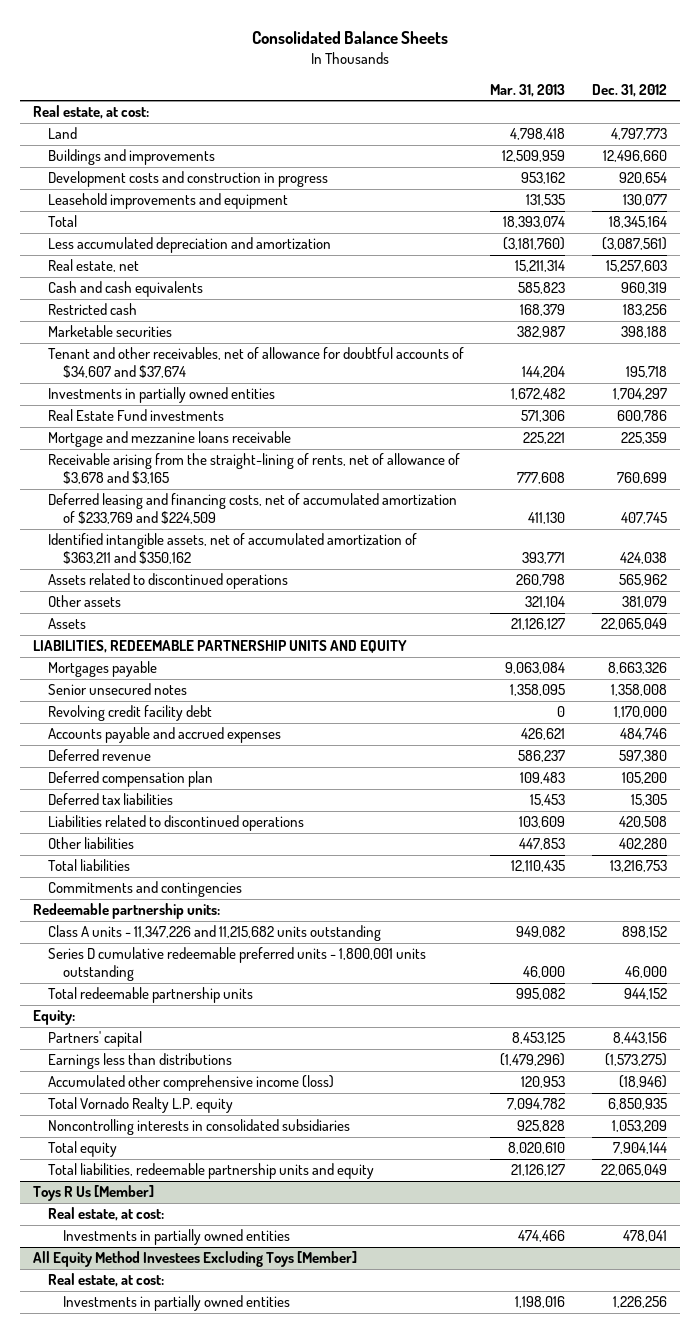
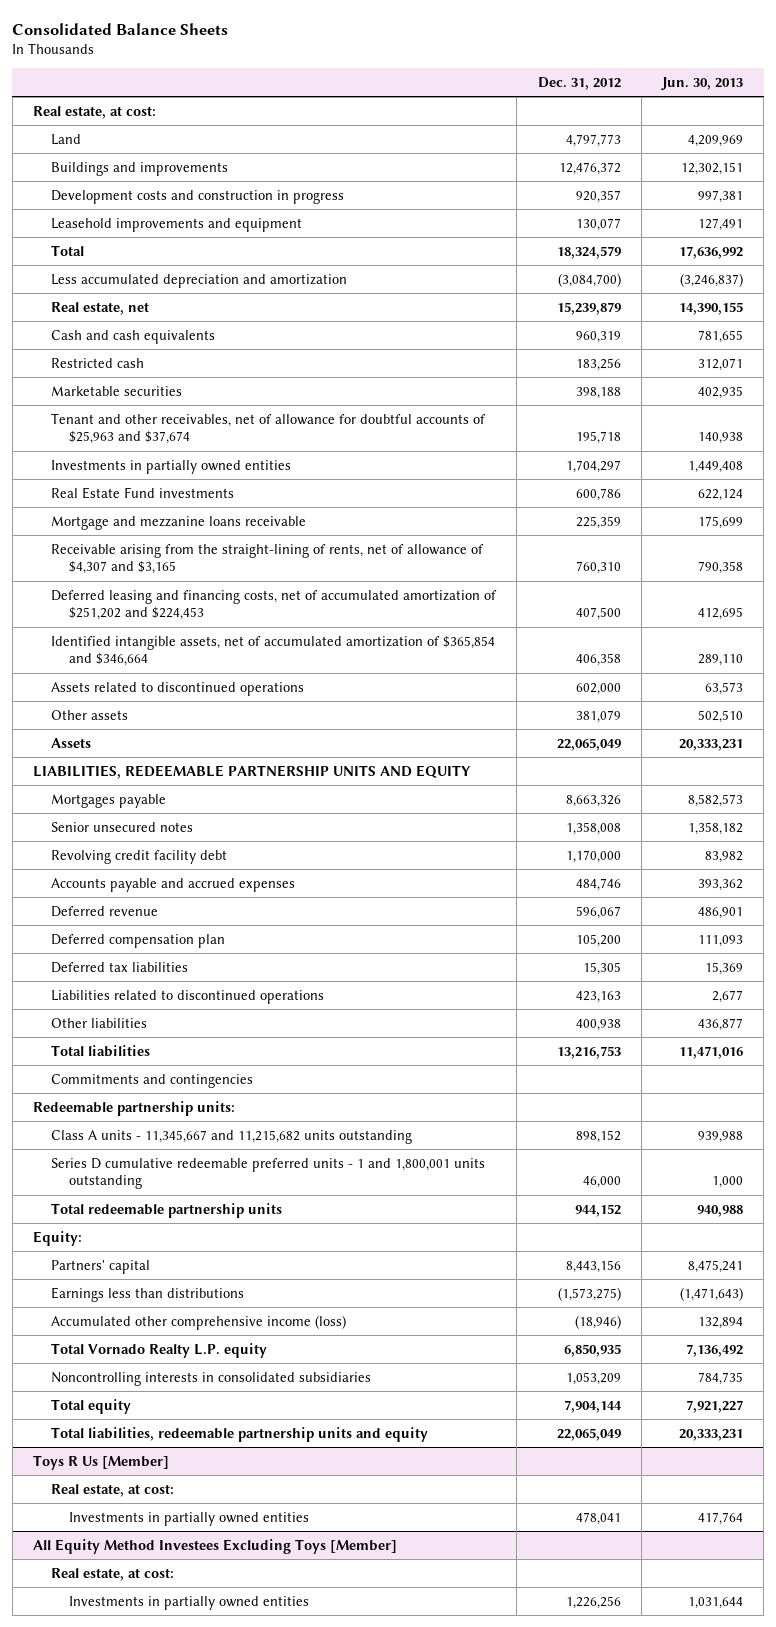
[490,84,566,98] Mar. 31, 2013 -> none
none -> [661,76,744,90] Jun. 30, 2013
[602,150,667,163] 12,496,660 -> [558,161,621,175] 12,476,372
[618,172,667,185] 920,654 -> [575,189,621,203] 920,357
[608,216,667,229] 18,345,164 -> [556,245,621,259] 18,324,579
[601,237,667,251] (3,087,561) -> [557,272,621,287] (3,084,700)
[605,260,667,273] 15,257,603 -> [556,301,621,315] 15,239,879
[48,347,465,379] Tenant and other receivables, net of allowance for doubtful accounts of $34,607 and $37,674 -> [51,412,487,445] Tenant and other receivables, net of allowance for doubtful accounts of $25,963 and $37,674
[48,453,461,485] Receivable arising from the straight-lining of rents, net of allowance of $3,678 and $3,165 -> [51,543,485,575] Receivable arising from the straight-lining of rents, net of allowance of $4,307 and $3,165
[616,472,667,485] 760,699 -> [575,561,621,575] 760,310
[48,493,458,525] Deferred leasing and financing costs, net of accumulated amortization of $233,769 and $224,509 -> [51,589,498,621] Deferred leasing and financing costs, net of accumulated amortization of $251,202 and $224,453
[620,512,667,525] 407,745 -> [575,607,621,621] 407,500
[48,533,418,565] Identified intangible assets, net of accumulated amortization of $363,211 and $350,162 -> [51,635,496,667] Identified intangible assets, net of accumulated amortization of $365,854 and $346,664
[619,552,667,565] 424,038 -> [575,653,621,667] 406,358
[618,574,667,587] 565,962 -> [575,682,621,695] 602,000
[618,750,667,763] 597,380 -> [575,905,621,919] 596,067
[618,816,667,829] 420,508 -> [575,990,621,1003] 423,163
[618,838,667,851] 402,280 -> [575,1018,621,1031] 400,938
[48,925,382,942] Class A units - 11,347,226 and 11,215,682 units outstanding -> [51,1129,413,1144] Class A units - 11,345,667 and 11,215,682 units outstanding
[48,947,427,982] Series D cumulative redeemable preferred units - 1,800,001 units outstanding -> [51,1157,486,1190] Series D cumulative redeemable preferred units - 1 and 1,800,001 units outstanding

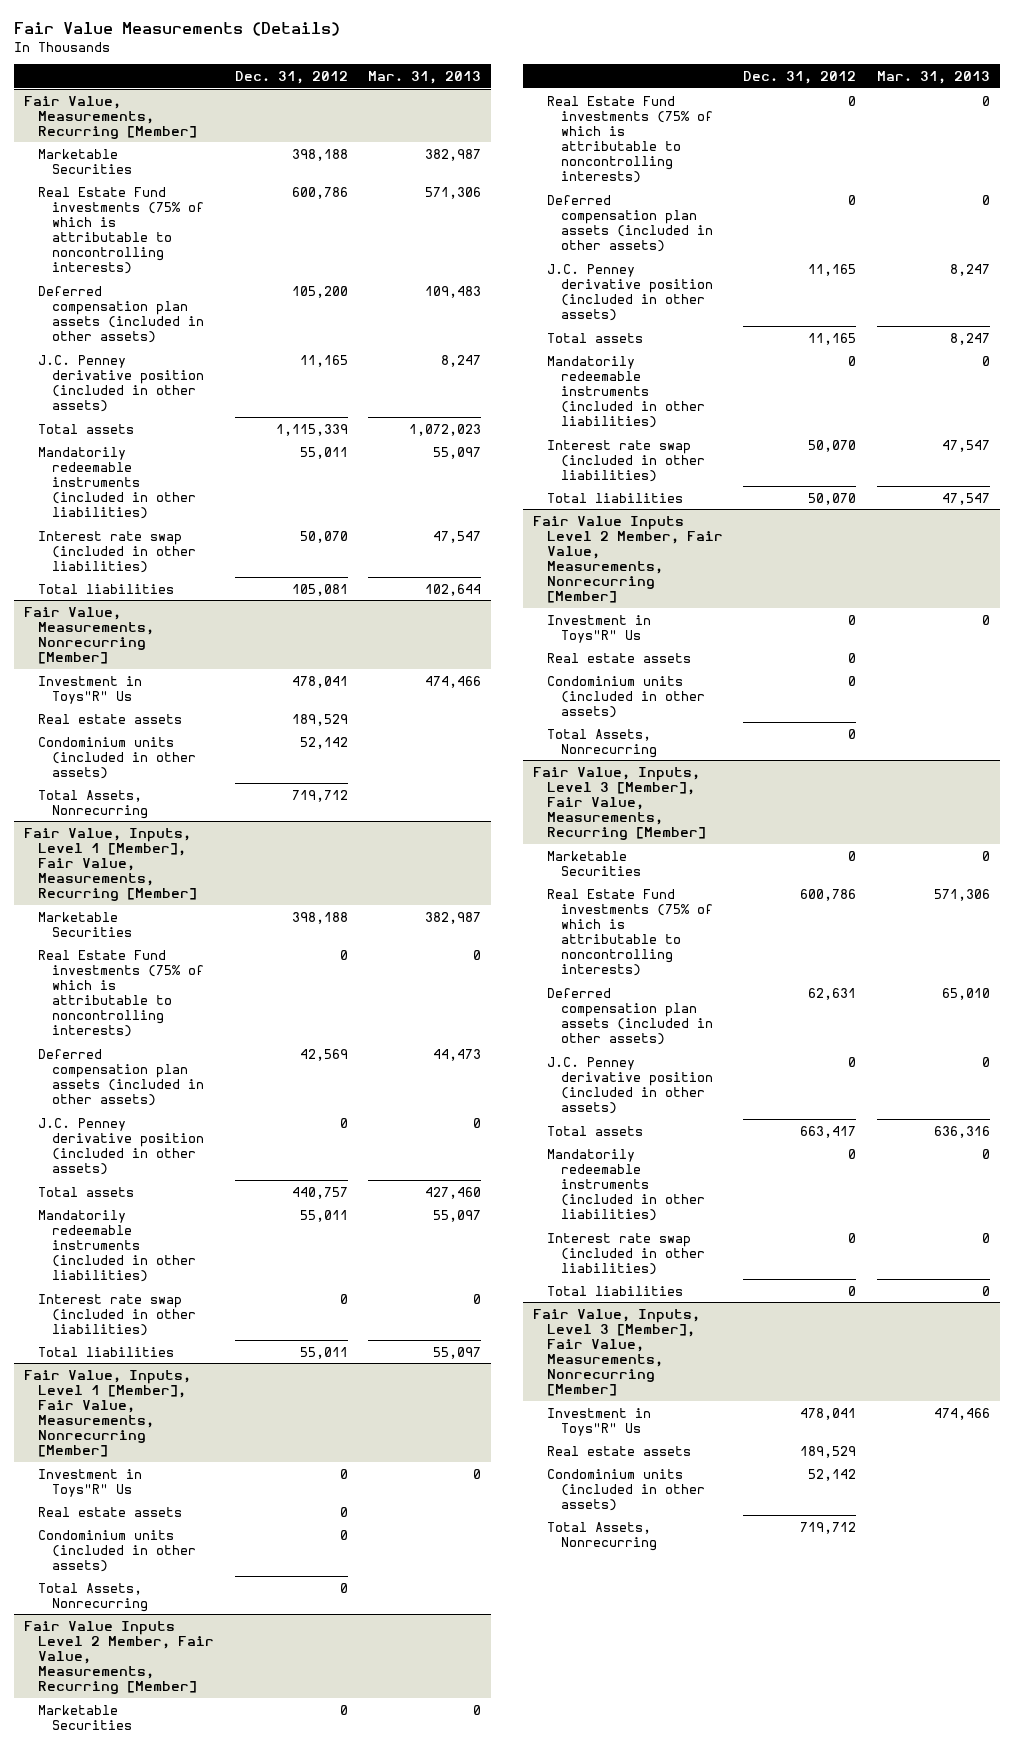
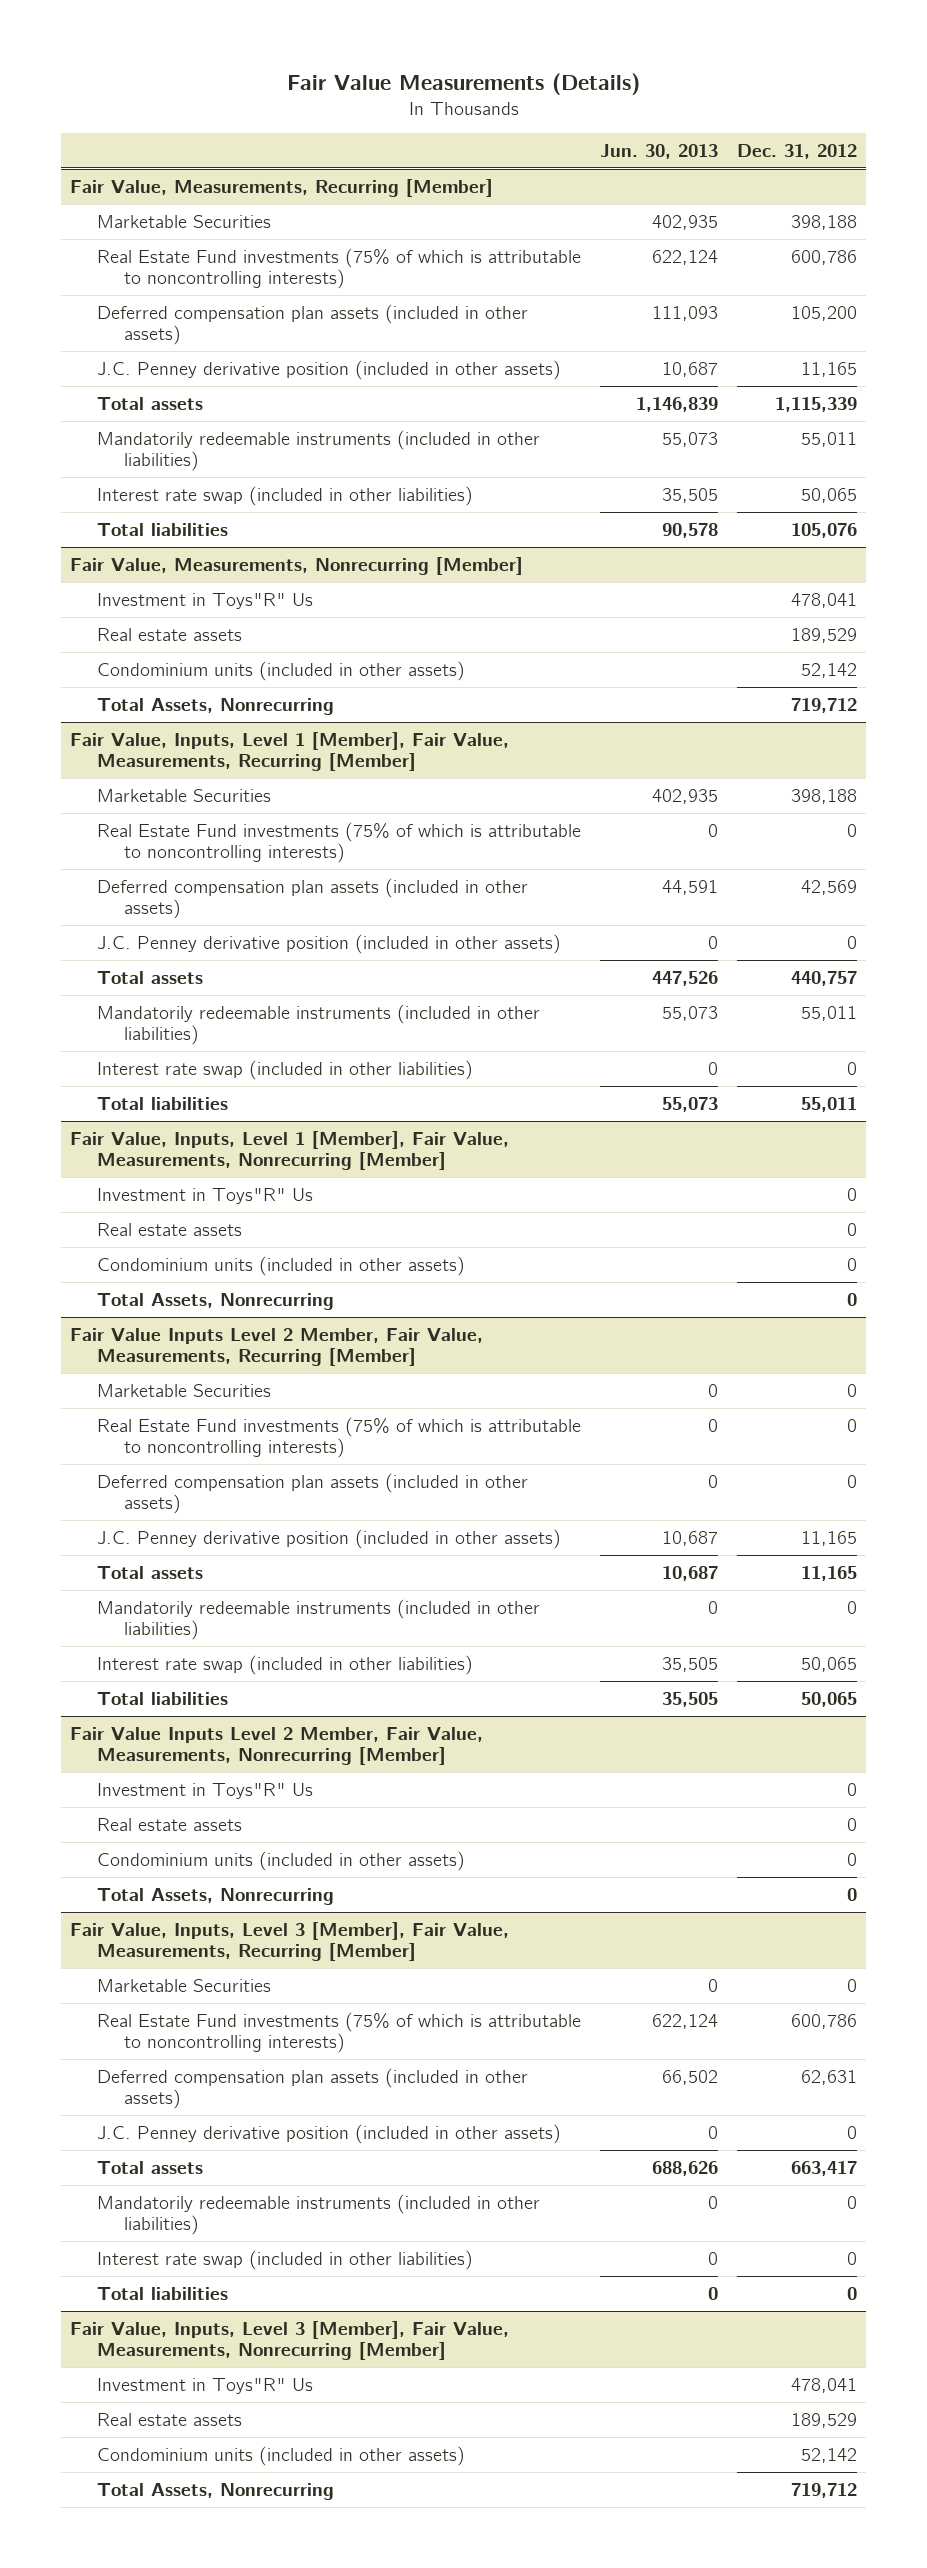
[367,71,481,85] Mar. 31, 2013 -> none
none -> [599,144,718,160] Jun. 30, 2013
[299,530,348,543] 50,070 -> [800,487,857,503] 50,065
[291,583,348,596] 105,081 -> [790,522,857,538] 105,076
[808,439,857,452] 50,070 -> [800,1656,857,1672] 50,065
[808,492,857,505] 50,070 -> [800,1691,857,1707] 50,065

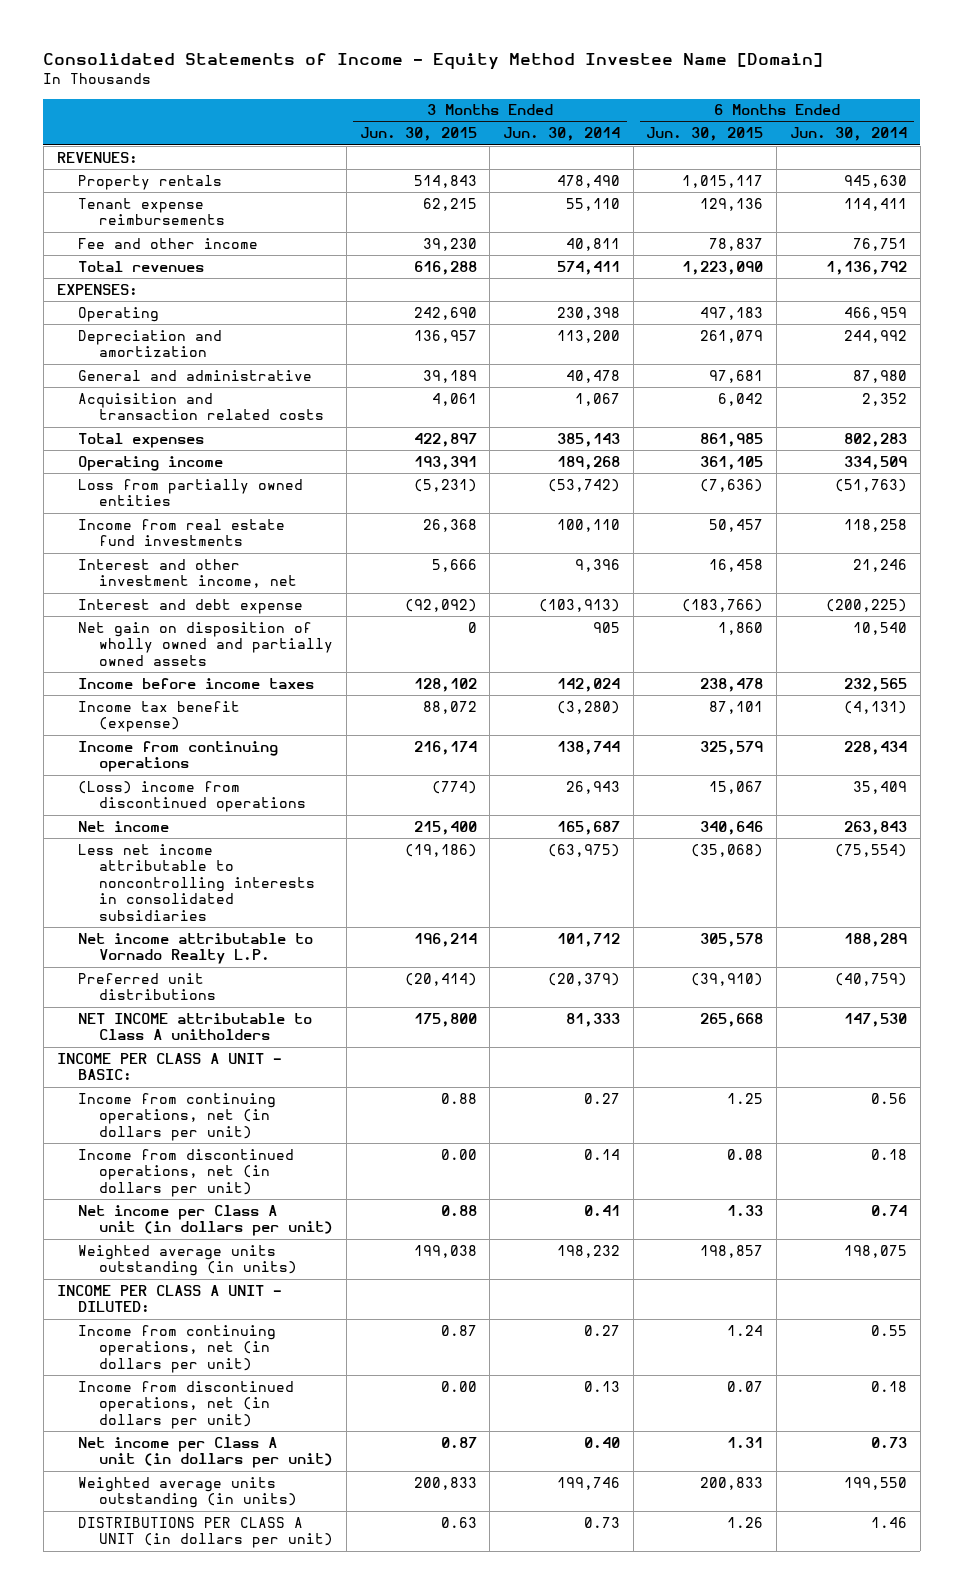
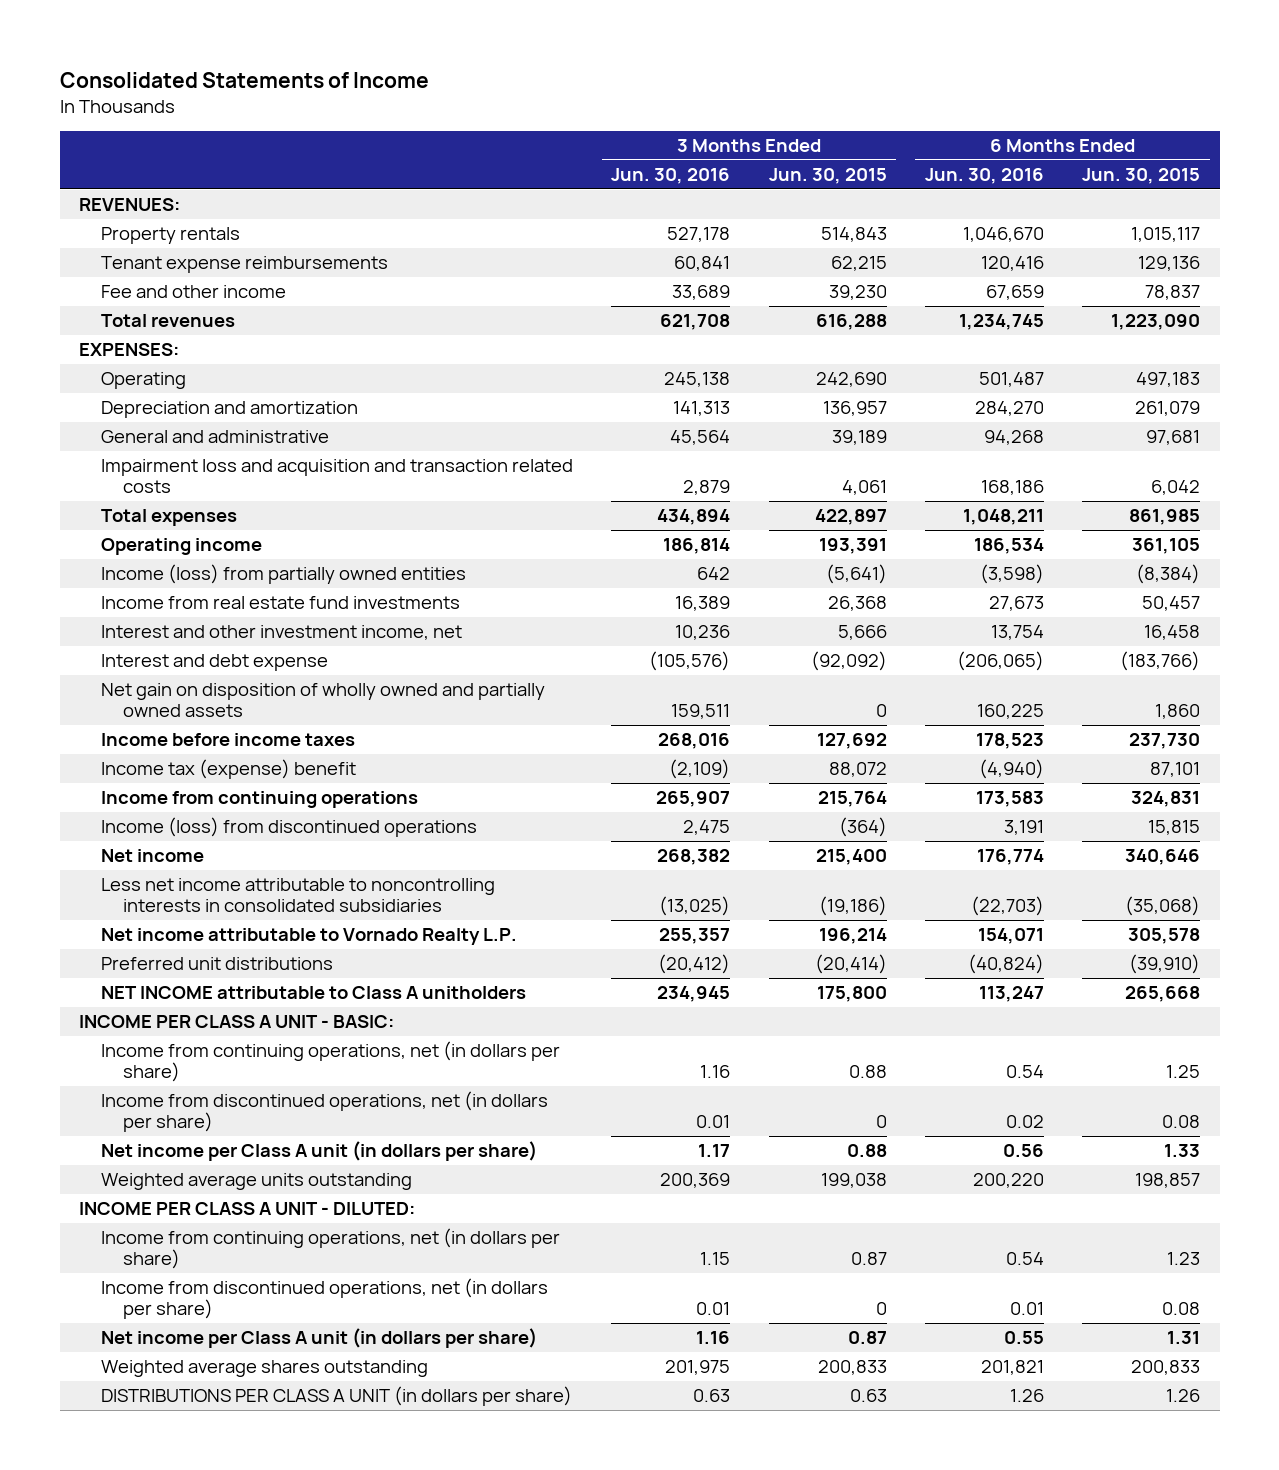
[43,53,824,71] Consolidated Statements of Income - Equity Method Investee Name [Domain] -> [59,72,429,89] Consolidated Statements of Income
[502,127,620,142] Jun. 30, 2014 -> none
[789,127,907,142] Jun. 30, 2014 -> none
none -> [611,168,731,185] Jun. 30, 2016
none -> [925,168,1045,185] Jun. 30, 2016
[77,392,325,421] Acquisition and transaction related costs -> [101,459,574,494] Impairment loss and acquisition and transaction related costs
[77,478,303,507] Loss from partially owned entities -> [101,564,467,585] Income (loss) from partially owned entities
[413,478,477,492] (5,231) -> [825,564,887,585] (5,641)
[700,478,764,492] (7,636) -> [1136,564,1201,585] (8,384)
[413,677,477,692] 128,102 -> [816,733,887,750] 127,692
[700,677,764,692] 238,478 -> [1129,733,1201,750] 237,730
[77,700,240,733] Income tax benefit (expense) -> [101,759,357,780] Income tax (expense) benefit
[413,740,477,755] 216,174 -> [817,791,887,808] 215,764
[700,740,764,755] 325,579 -> [1131,791,1201,808] 324,831
[77,780,307,813] (Loss) income from discontinued operations -> [101,817,478,838] Income (loss) from discontinued operations
[431,780,477,794] (774) -> [838,817,887,838] (364)
[709,780,764,794] 15,067 -> [1148,820,1201,836] 15,815
[77,1092,276,1141] Income from continuing operations, net (in dollars per unit) -> [101,1041,561,1083] Income from continuing operations, net (in dollars per share)
[77,1148,294,1197] Income from discontinued operations, net (in dollars per unit) -> [101,1091,549,1133] Income from discontinued operations, net (in dollars per share)
[440,1148,477,1160] 0.00 -> [875,1115,887,1129] 0
[77,1204,334,1237] Net income per Class A unit (in dollars per unit) -> [101,1141,538,1162] Net income per Class A unit (in dollars per share)
[77,1244,298,1277] Weighted average units outstanding (in units) -> [101,1173,413,1191] Weighted average units outstanding
[77,1324,276,1373] Income from continuing operations, net (in dollars per unit) -> [101,1228,561,1270] Income from continuing operations, net (in dollars per share)
[727,1324,764,1336] 1.24 -> [1167,1252,1201,1266] 1.23
[77,1380,294,1429] Income from discontinued operations, net (in dollars per unit) -> [101,1278,549,1320] Income from discontinued operations, net (in dollars per share)
[440,1380,477,1392] 0.00 -> [875,1302,887,1316] 0
[727,1380,764,1392] 0.07 -> [1162,1302,1201,1316] 0.08
[77,1436,334,1469] Net income per Class A unit (in dollars per unit) -> [101,1328,538,1349] Net income per Class A unit (in dollars per share)
[77,1476,298,1509] Weighted average units outstanding (in units) -> [101,1360,429,1378] Weighted average shares outstanding
[77,1516,334,1549] DISTRIBUTIONS PER CLASS A UNIT (in dollars per unit) -> [101,1386,573,1407] DISTRIBUTIONS PER CLASS A UNIT (in dollars per share)

